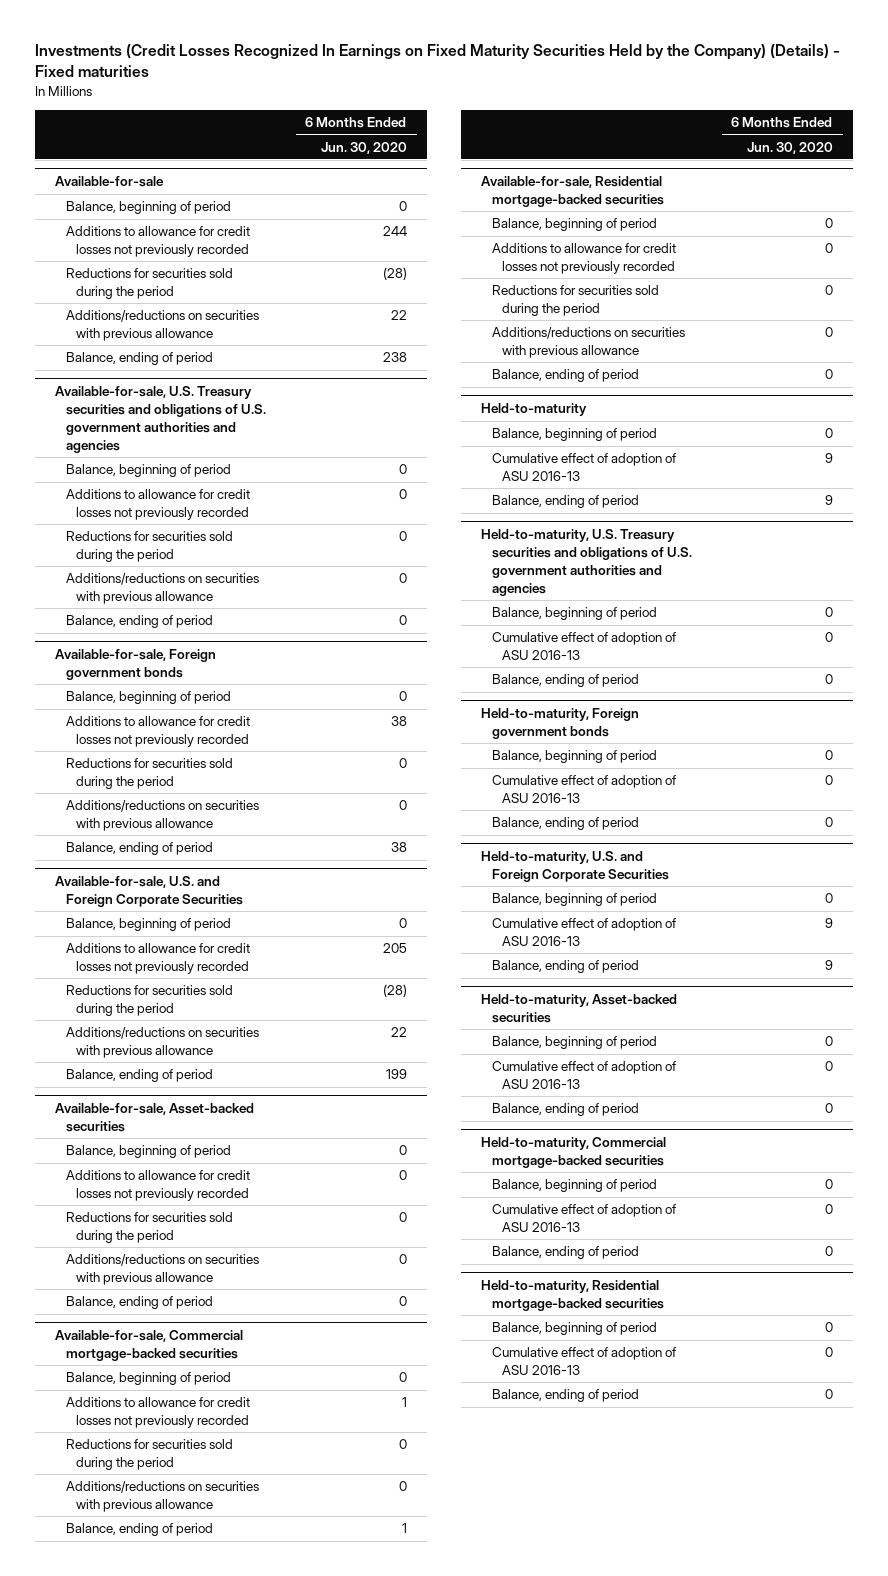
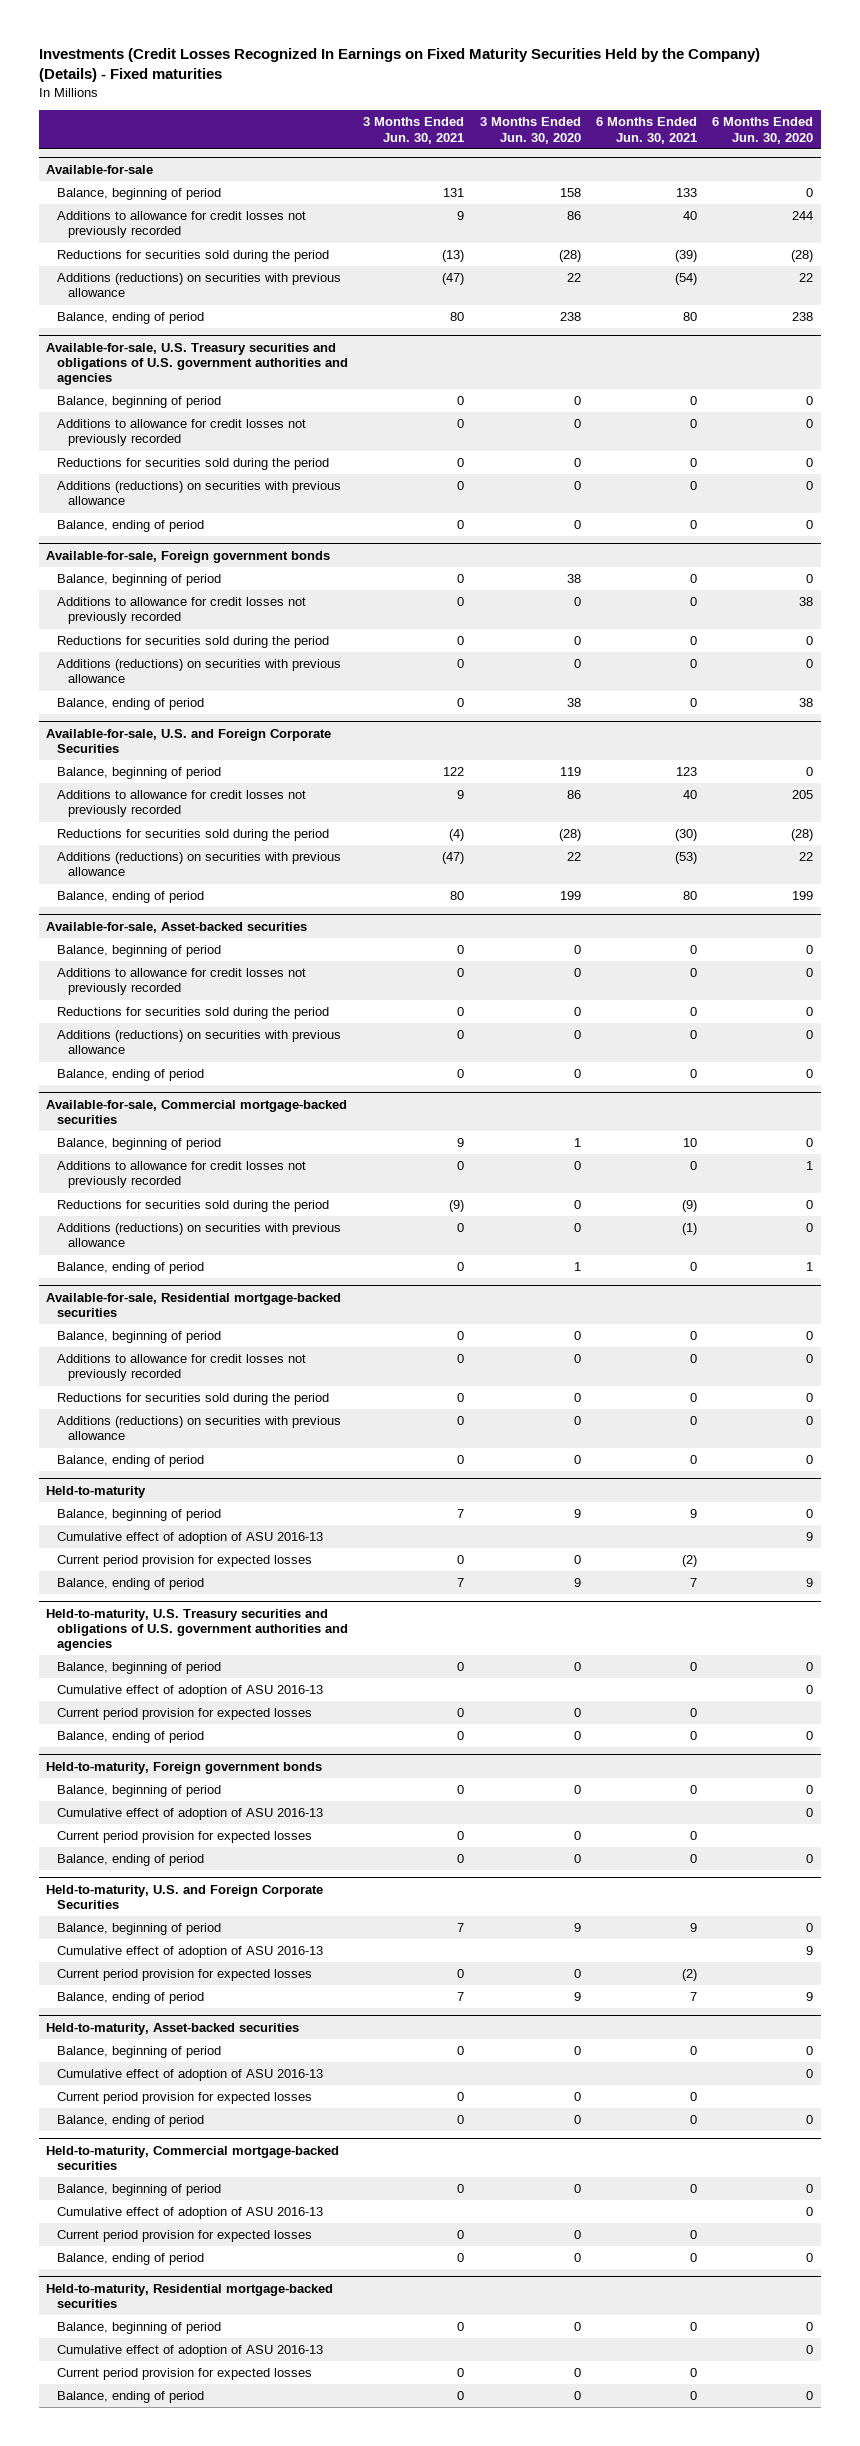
none -> [363,117,465,144] 3 Months Ended Jun. 30, 2021
none -> [479,117,581,144] 3 Months Ended Jun. 30, 2020
none -> [596,117,698,144] 6 Months Ended Jun. 30, 2021
[65,310,259,342] Additions/reductions on securities with previous allowance -> [57,273,342,298] Additions (reductions) on securities with previous allowance
[65,573,259,605] Additions/reductions on securities with previous allowance -> [57,481,342,506] Additions (reductions) on securities with previous allowance
[65,800,259,832] Additions/reductions on securities with previous allowance -> [57,659,342,684] Additions (reductions) on securities with previous allowance
[65,1027,259,1059] Additions/reductions on securities with previous allowance -> [57,852,342,877] Additions (reductions) on securities with previous allowance
[65,1254,259,1286] Additions/reductions on securities with previous allowance -> [57,1030,342,1055] Additions (reductions) on securities with previous allowance
[65,1481,259,1513] Additions/reductions on securities with previous allowance -> [57,1223,342,1248] Additions (reductions) on securities with previous allowance
[491,327,685,359] Additions/reductions on securities with previous allowance -> [57,1416,342,1441] Additions (reductions) on securities with previous allowance
none -> [57,1555,313,1568] Current period provision for expected losses
none -> [57,1708,313,1721] Current period provision for expected losses
none -> [57,1831,313,1844] Current period provision for expected losses
none -> [57,1969,313,1982] Current period provision for expected losses
none -> [57,2092,313,2105] Current period provision for expected losses
none -> [57,2230,313,2243] Current period provision for expected losses
none -> [57,2368,313,2381] Current period provision for expected losses

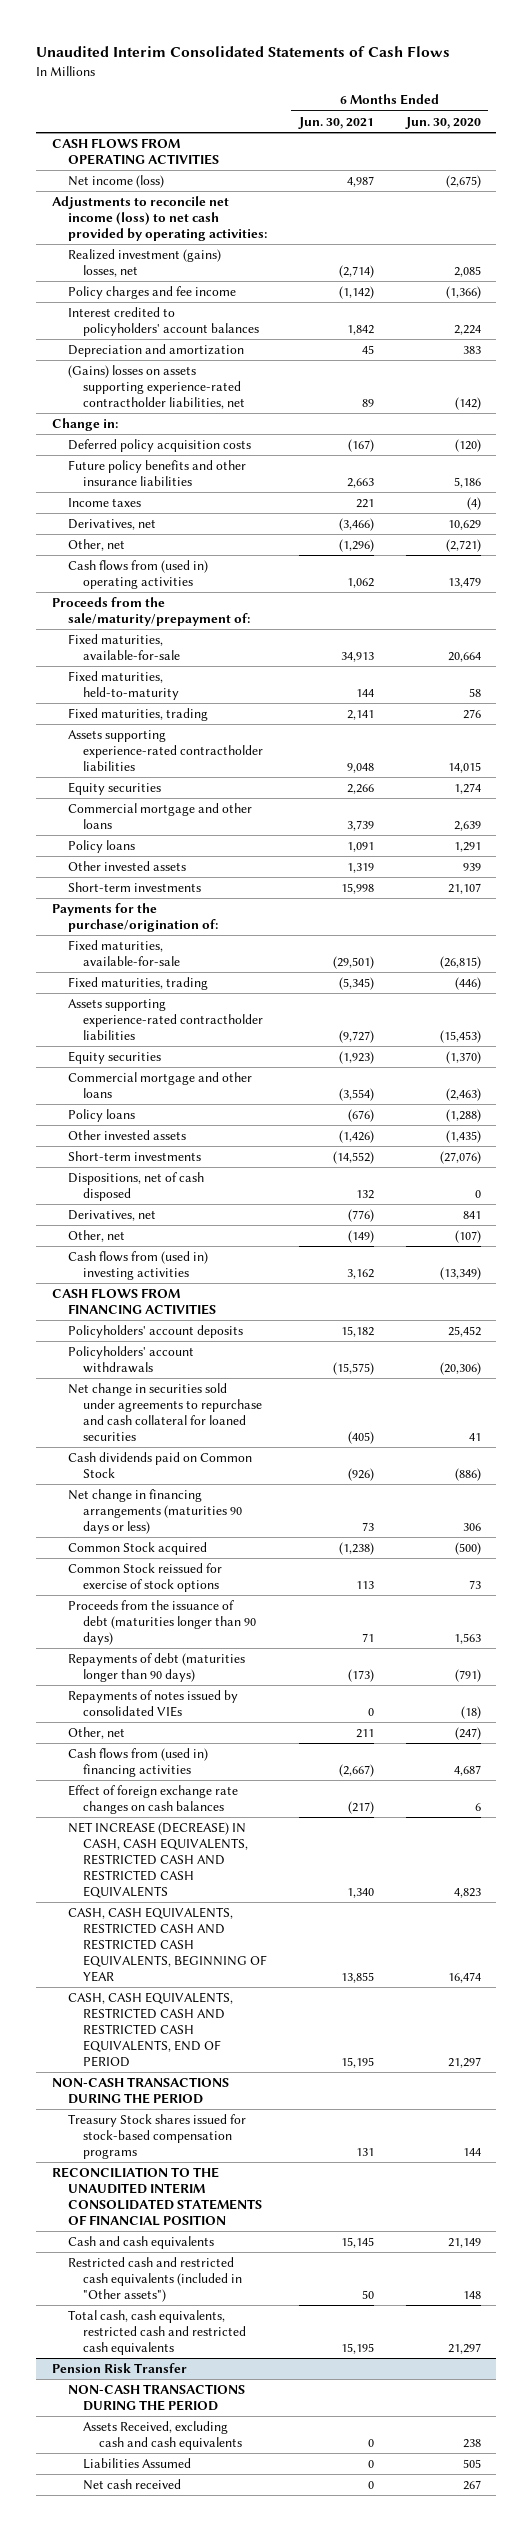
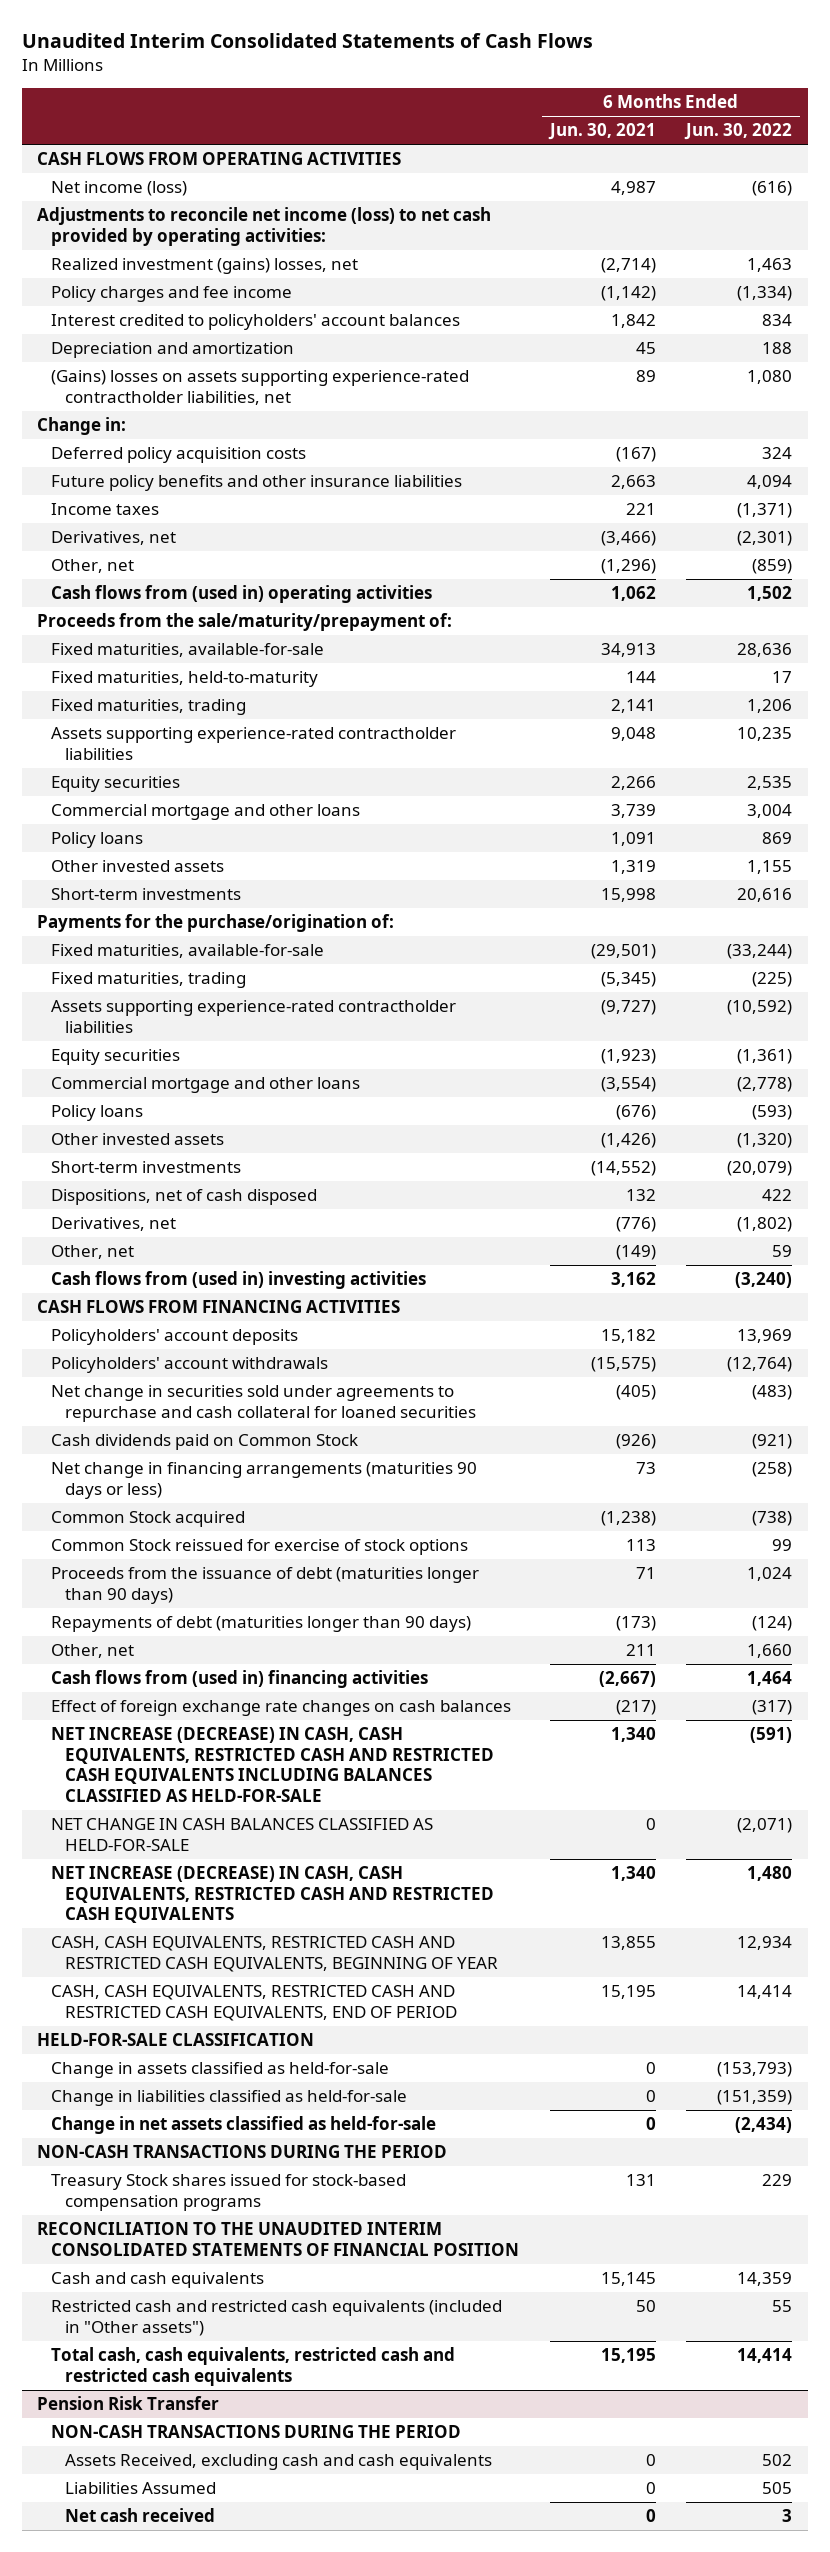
[404,116,481,129] Jun. 30, 2020 -> none
none -> [684,123,793,141] Jun. 30, 2022
[67,1690,238,1718] Repayments of notes issued by consolidated VIEs -> none
none -> [50,1727,494,1802] NET INCREASE (DECREASE) IN CASH, CASH EQUIVALENTS, RESTRICTED CASH AND RESTRICTED CASH EQUIVALENTS INCLUDING BALANCES CLASSIFIED AS HELD-FOR-SALE
none -> [50,1818,433,1851] NET CHANGE IN CASH BALANCES CLASSIFIED AS HELD-FOR-SALE
none -> [37,2033,315,2047] HELD-FOR-SALE CLASSIFICATION
none -> [50,2062,389,2079] Change in assets classified as held-for-sale
none -> [50,2090,407,2107] Change in liabilities classified as held-for-sale
none -> [50,2116,436,2135] Change in net assets classified as held-for-sale

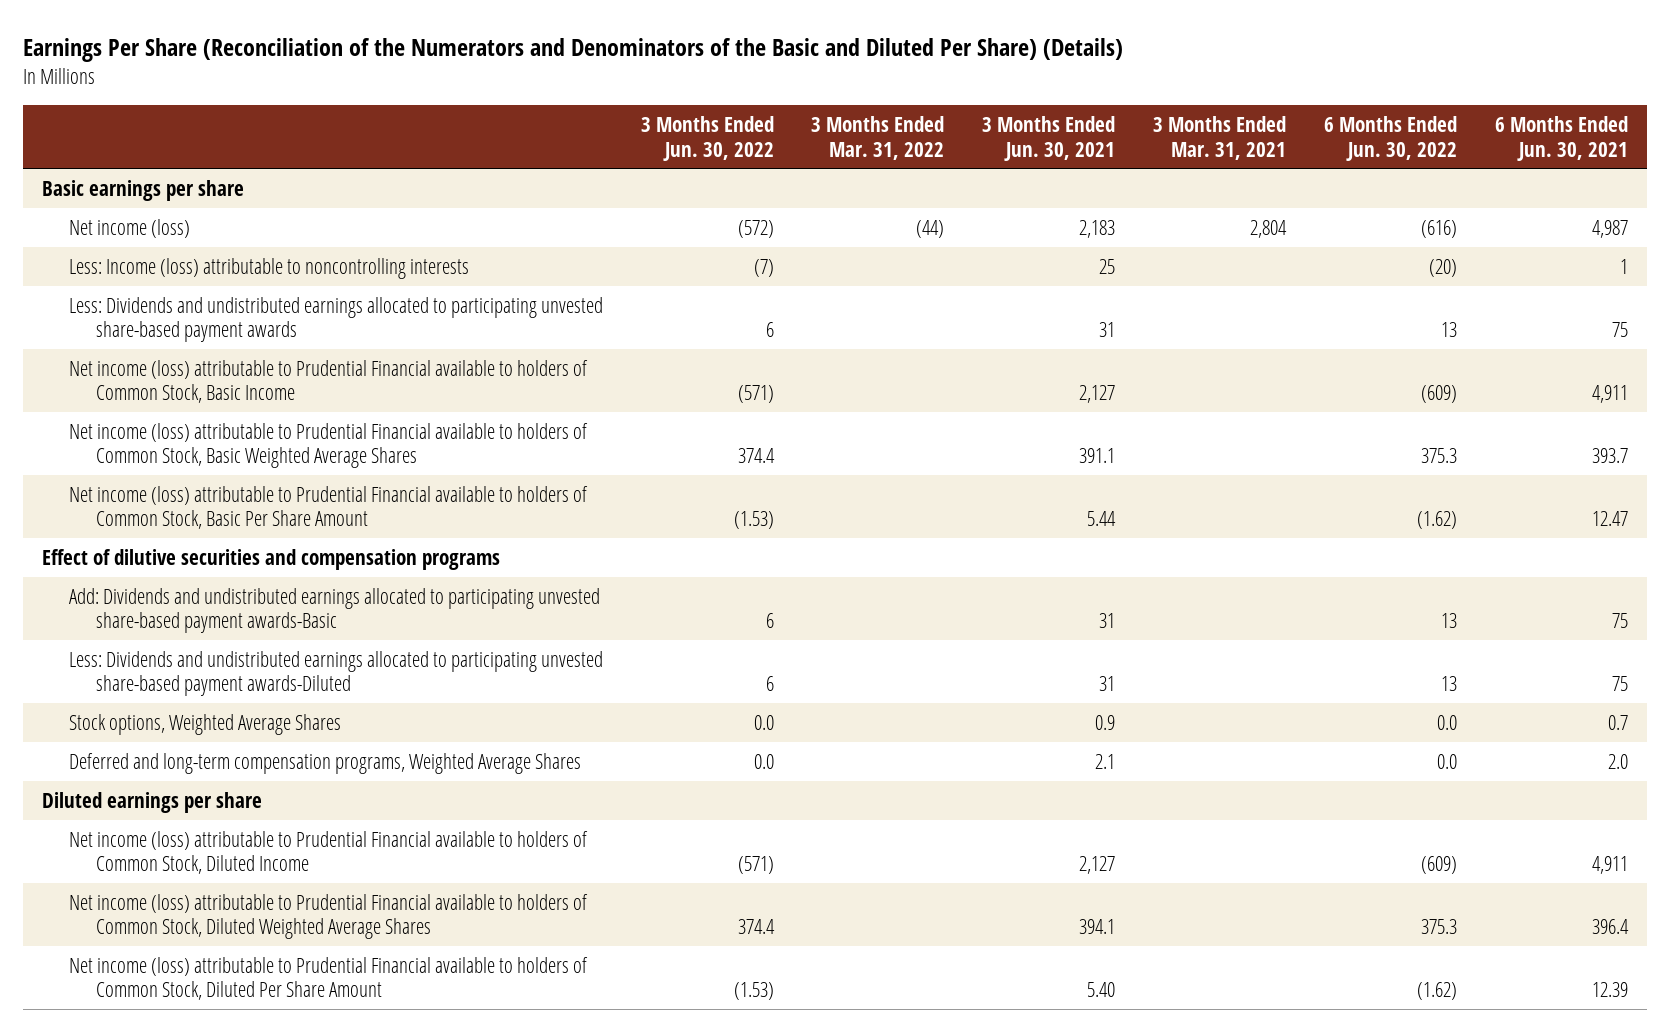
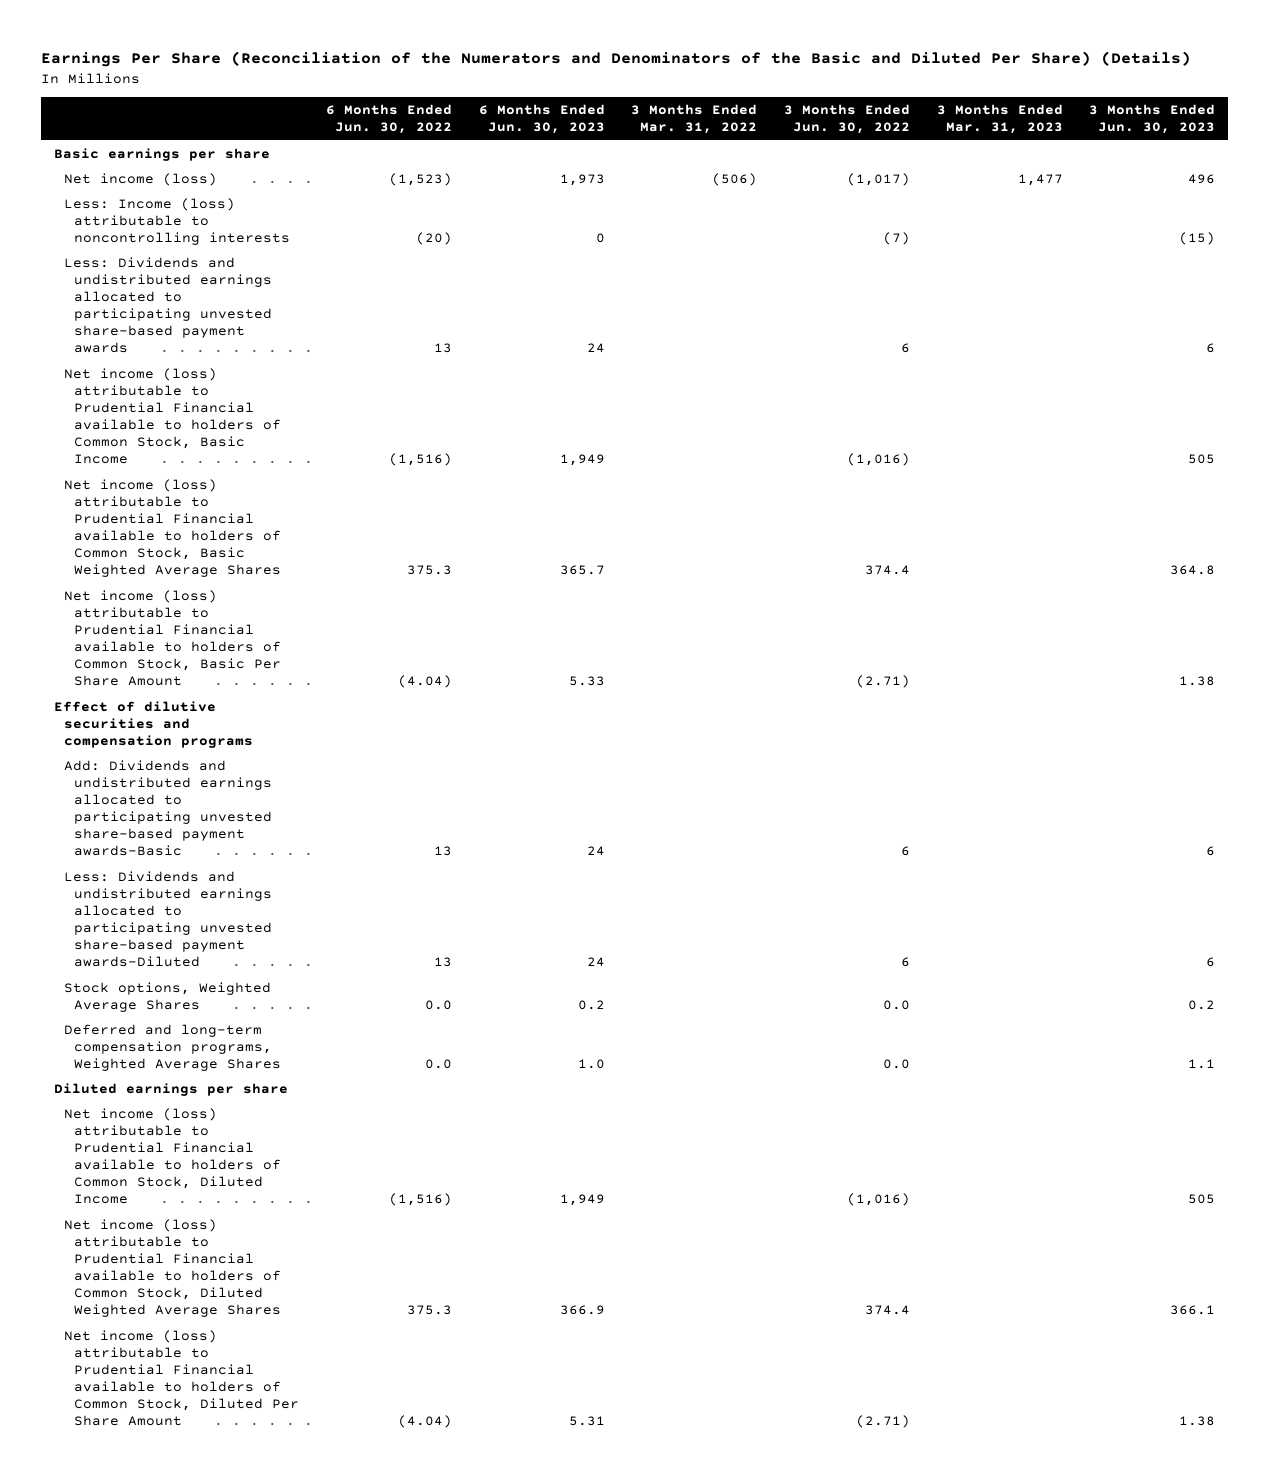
[982,116,1116,161] 3 Months Ended Jun. 30, 2021 -> none
[1153,116,1287,160] 3 Months Ended Mar. 31, 2021 -> none
[1494,116,1628,161] 6 Months Ended Jun. 30, 2021 -> none
none -> [478,104,605,135] 6 Months Ended Jun. 30, 2023
none -> [936,104,1063,135] 3 Months Ended Mar. 31, 2023
none -> [1089,104,1216,135] 3 Months Ended Jun. 30, 2023
[737,219,774,238] (572) -> [846,172,910,186] (1,017)
[916,219,945,238] (44) -> [712,172,758,186] (506)
[1420,219,1457,238] (616) -> [388,172,452,186] (1,523)
[737,385,774,404] (571) -> [846,453,910,467] (1,016)
[1420,385,1457,404] (609) -> [388,453,452,467] (1,516)
[733,511,774,530] (1.53) -> [855,675,910,689] (2.71)
[1416,511,1457,530] (1.62) -> [397,675,452,689] (4.04)
[737,856,774,875] (571) -> [846,1193,910,1207] (1,016)
[1420,856,1457,875] (609) -> [388,1193,452,1207] (1,516)
[733,982,774,1001] (1.53) -> [855,1415,910,1429] (2.71)
[1416,982,1457,1001] (1.62) -> [397,1415,452,1429] (4.04)

